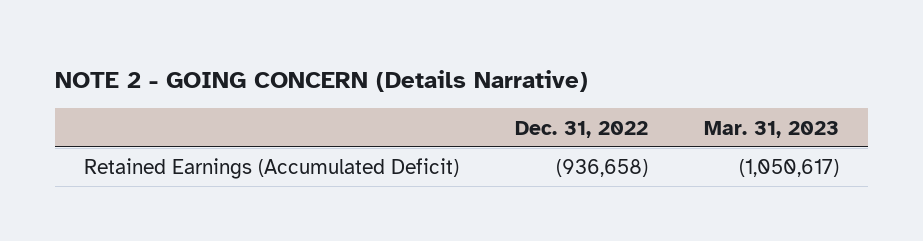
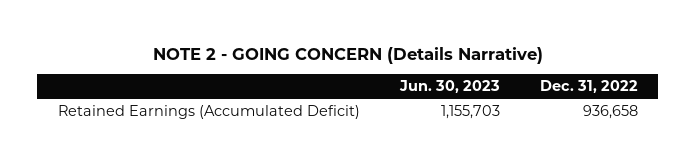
[704,120,840,138] Mar. 31, 2023 -> none
none -> [398,80,500,94] Jun. 30, 2023
[555,159,648,178] (936,658) -> [582,105,638,120] 936,658

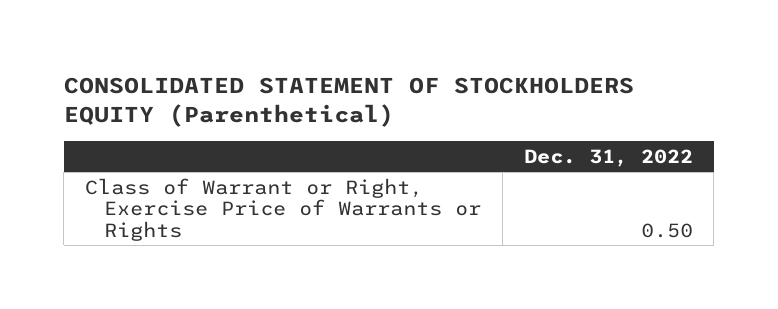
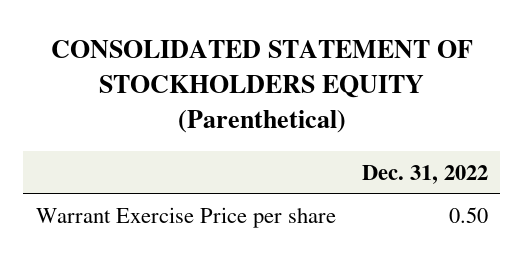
[85,177,482,241] Class of Warrant or Right, Exercise Price of Warrants or Rights -> [35,206,336,228] Warrant Exercise Price per share

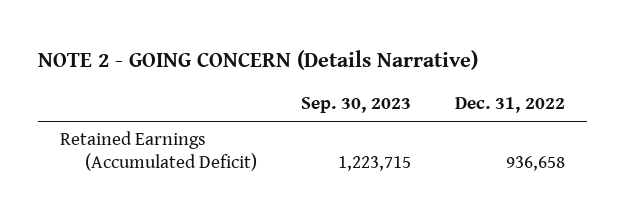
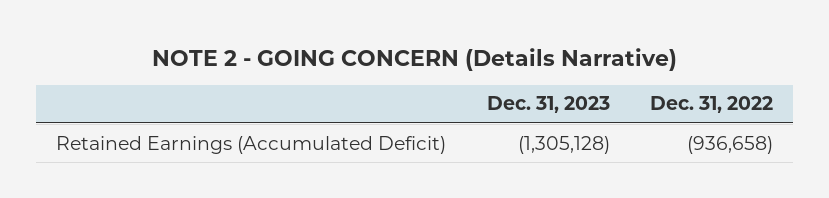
[301,97,412,114] Sep. 30, 2023 -> none
none -> [486,96,610,114] Dec. 31, 2023
[506,156,566,172] 936,658 -> [687,135,774,154] (936,658)

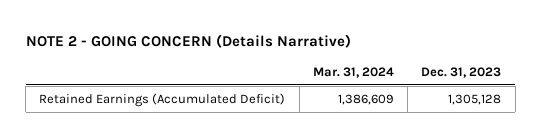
[650,96,774,114] Dec. 31, 2022 -> none
none -> [312,66,394,78] Mar. 31, 2024
[517,135,610,154] (1,305,128) -> [448,94,502,106] 1,305,128

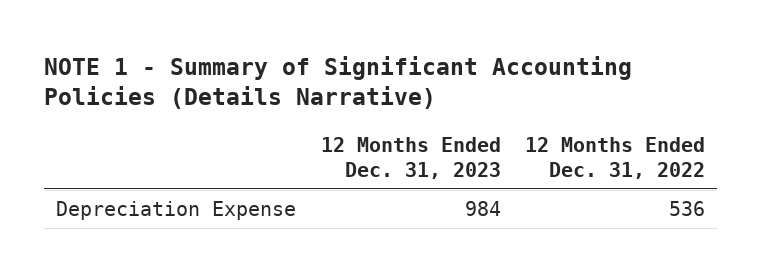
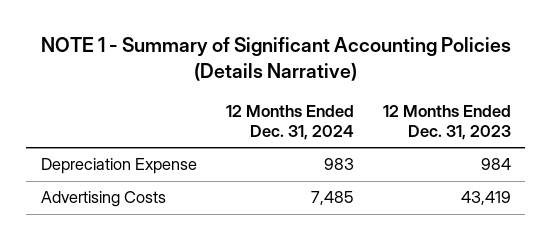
[525,136,706,179] 12 Months Ended Dec. 31, 2022 -> none
none -> [225,105,354,141] 12 Months Ended Dec. 31, 2024
none -> [40,191,166,208] Advertising Costs

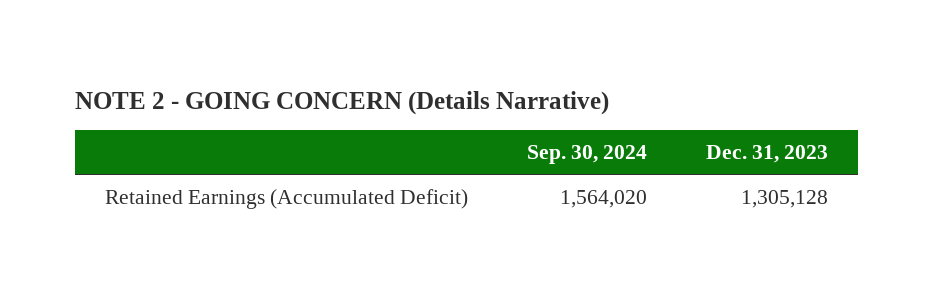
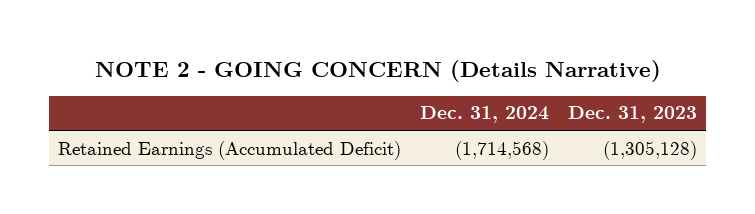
[526,145,647,165] Sep. 30, 2024 -> none
none -> [420,106,550,124] Dec. 31, 2024
[741,189,829,208] 1,305,128 -> [602,140,697,160] (1,305,128)

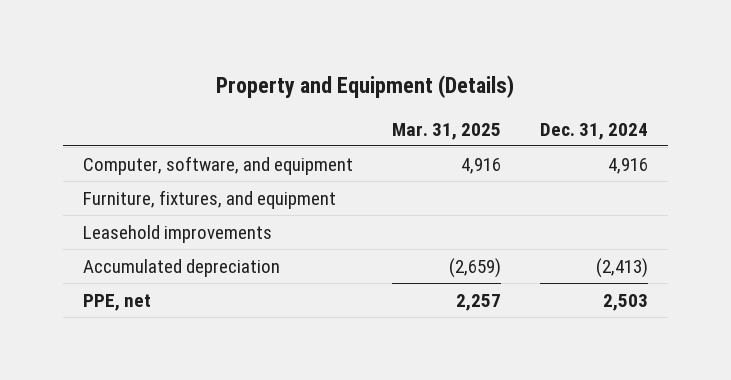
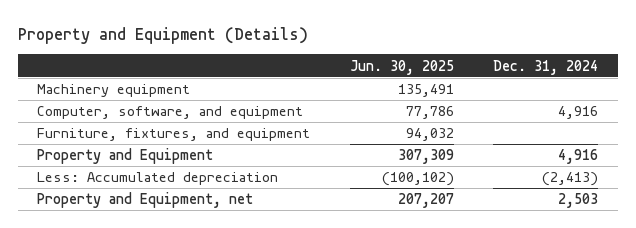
[391,122,501,140] Mar. 31, 2025 -> none
none -> [349,59,454,75] Jun. 30, 2025
none -> [37,84,191,98] Machinery equipment
[82,224,272,243] Leasehold improvements -> none
none -> [37,148,214,165] Property and Equipment
[82,258,280,277] Accumulated depreciation -> [37,172,279,186] Less: Accumulated depreciation
[82,293,151,311] PPE, net -> [37,192,254,209] Property and Equipment, net

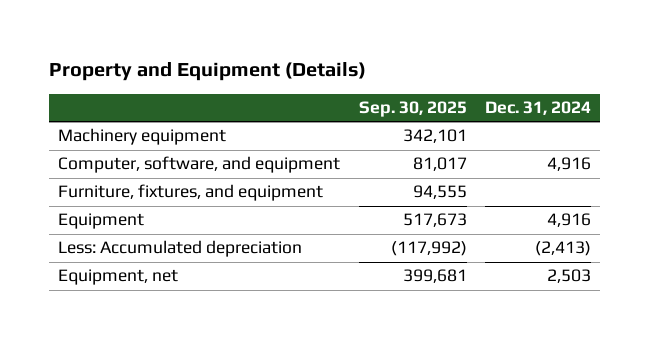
[349,59,454,75] Jun. 30, 2025 -> none
none -> [358,101,467,118] Sep. 30, 2025
[37,148,214,165] Property and Equipment -> [58,213,145,230] Equipment
[37,192,254,209] Property and Equipment, net -> [58,269,179,286] Equipment, net

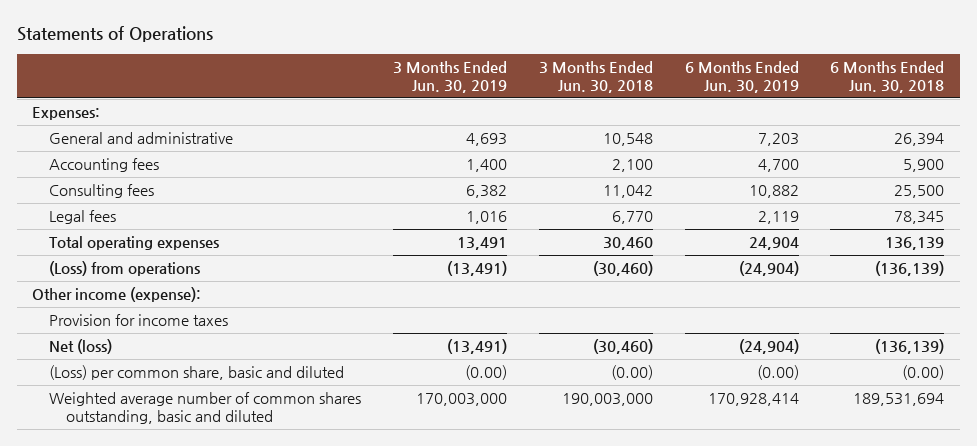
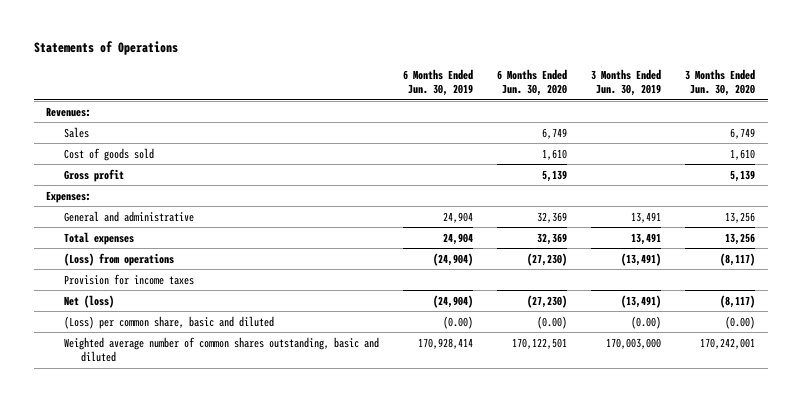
[538,60,653,93] 3 Months Ended Jun. 30, 2018 -> none
[830,60,945,93] 6 Months Ended Jun. 30, 2018 -> none
none -> [497,68,568,97] 6 Months Ended Jun. 30, 2020
none -> [685,68,756,97] 3 Months Ended Jun. 30, 2020
none -> [46,106,92,117] Revenues:
none -> [63,126,89,138] Sales
none -> [63,147,154,161] Cost of goods sold
none -> [63,168,124,182] Gross profit
[49,158,160,173] Accounting fees -> none
[49,184,155,199] Consulting fees -> none
[49,210,117,225] Legal fees -> none
[466,133,508,147] 4,693 -> [631,211,662,223] 13,491
[757,133,799,147] 7,203 -> [442,211,473,223] 24,904
[49,236,220,251] Total operating expenses -> [63,231,134,245] Total expenses
[32,287,202,303] Other income (expense): -> none

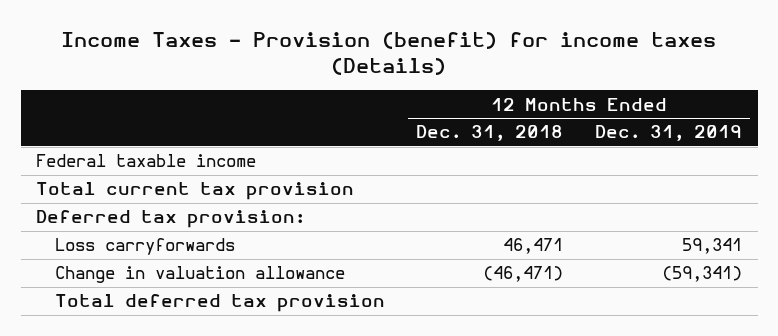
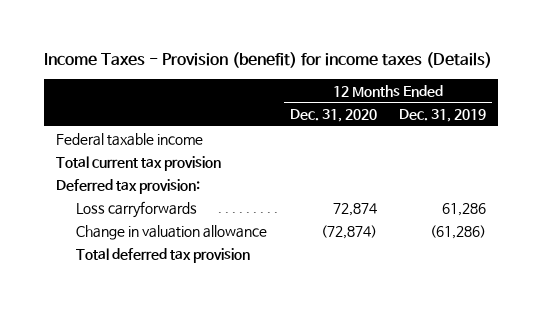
[416,125,564,142] Dec. 31, 2018 -> none
none -> [289,109,377,123] Dec. 31, 2020
[681,238,742,255] 59,341 -> [442,202,487,216] 61,286
[661,266,742,283] (59,341) -> [430,224,487,239] (61,286)

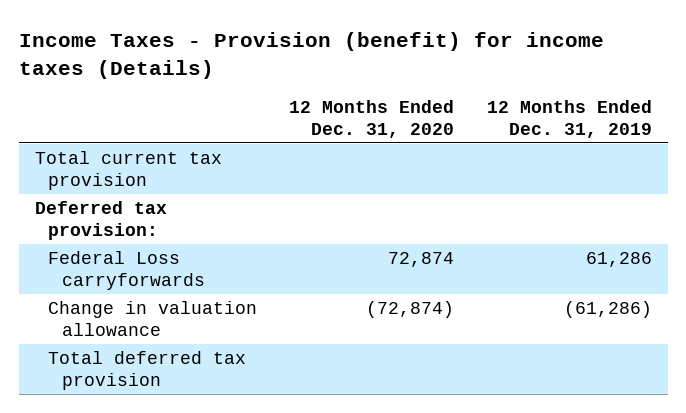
[55,132,203,146] Federal taxable income -> none
[75,200,197,218] Loss carryforwards -> [48,250,205,290] Federal Loss carryforwards

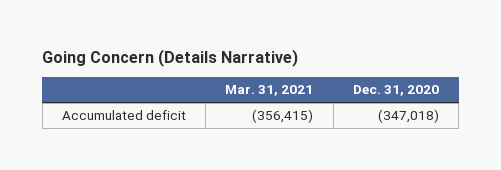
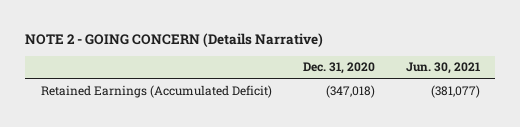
[42,49,299,68] Going Concern (Details Narrative) -> [25,32,324,47] NOTE 2 - GOING CONCERN (Details Narrative)
[225,85,314,97] Mar. 31, 2021 -> none
none -> [405,62,480,75] Jun. 30, 2021
[61,110,186,121] Accumulated deficit -> [40,84,272,98] Retained Earnings (Accumulated Deficit)

